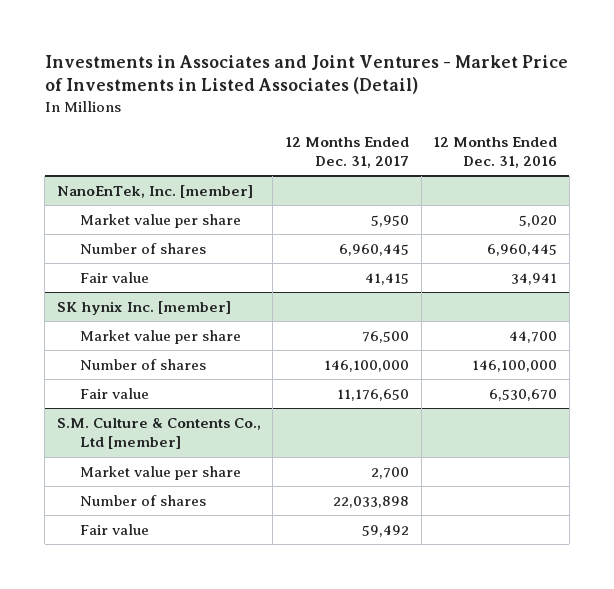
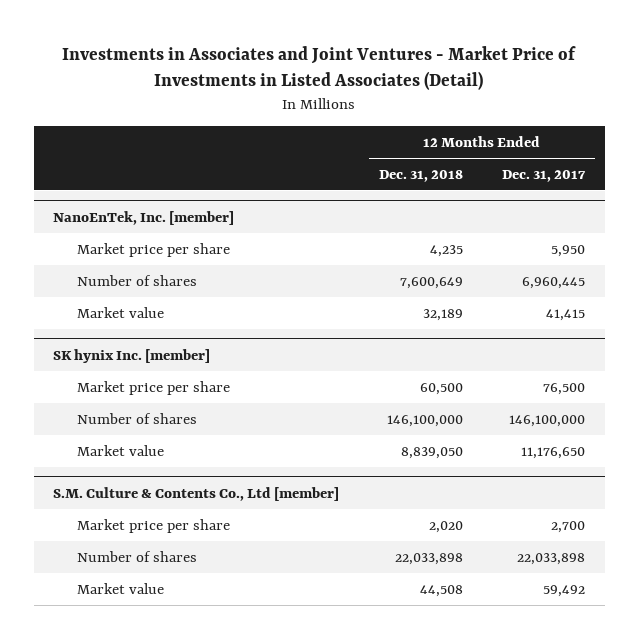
[433,136,558,168] 12 Months Ended Dec. 31, 2016 -> none
none -> [378,169,463,182] Dec. 31, 2018
[79,213,241,228] Market value per share -> [76,242,230,257] Market price per share
[79,271,149,283] Fair value -> [76,306,164,318] Market value
[79,329,241,344] Market value per share -> [76,380,230,395] Market price per share
[79,387,149,399] Fair value -> [76,444,164,456] Market value
[79,465,241,480] Market value per share -> [76,518,230,533] Market price per share
[79,523,149,535] Fair value -> [76,582,164,594] Market value

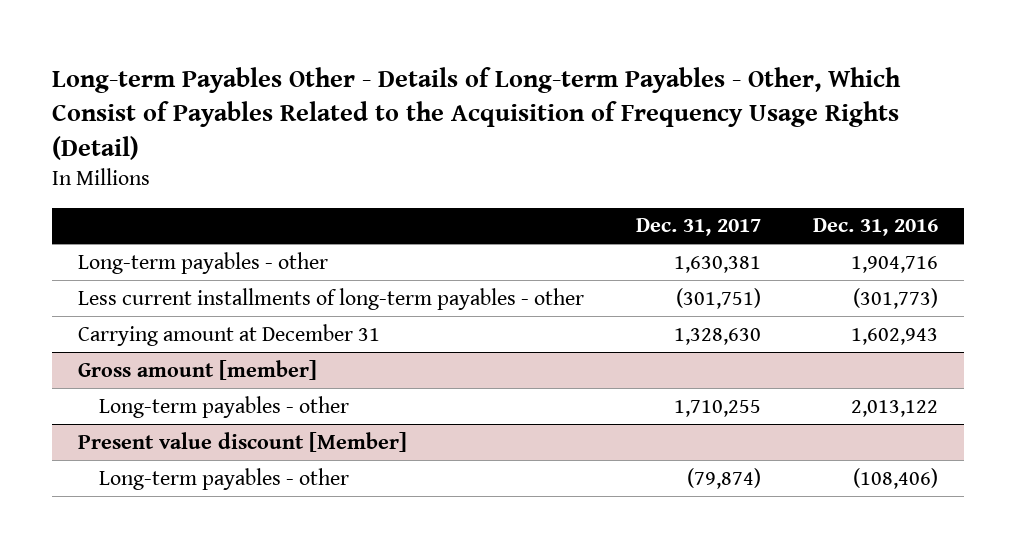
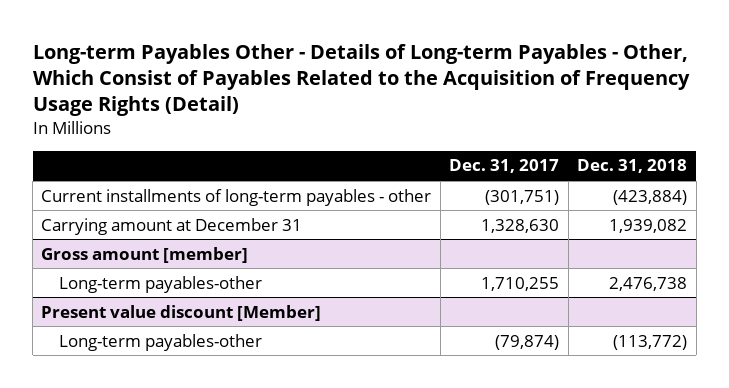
[813,218,939,237] Dec. 31, 2016 -> none
none -> [577,159,688,174] Dec. 31, 2018
[78,251,329,274] Long-term payables - other -> none
[78,287,585,310] Less current installments of long-term payables - other -> [41,188,432,206] Current installments of long-term payables - other
[98,395,349,418] Long-term payables - other -> [58,275,262,293] Long-term payables-other
[98,467,349,490] Long-term payables - other -> [58,333,262,351] Long-term payables-other

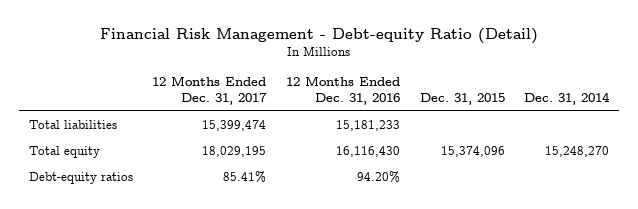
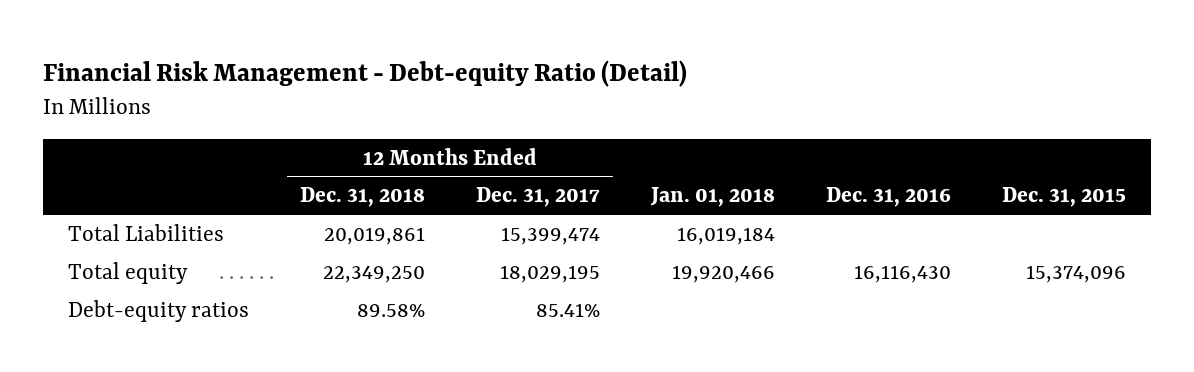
[285,76,400,106] 12 Months Ended Dec. 31, 2016 -> none
[524,92,611,106] Dec. 31, 2014 -> none
none -> [299,187,425,208] Dec. 31, 2018
none -> [649,187,775,208] Jan. 01, 2018
none -> [825,187,951,208] Dec. 31, 2016
[28,120,117,130] Total liabilities -> [67,223,224,241] Total Liabilities

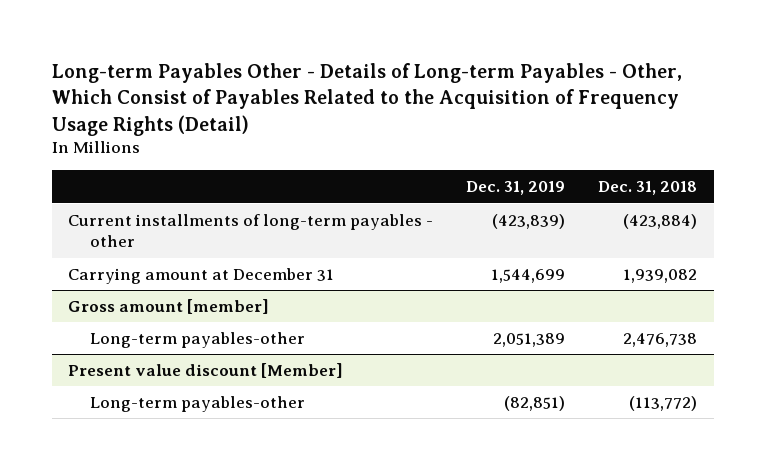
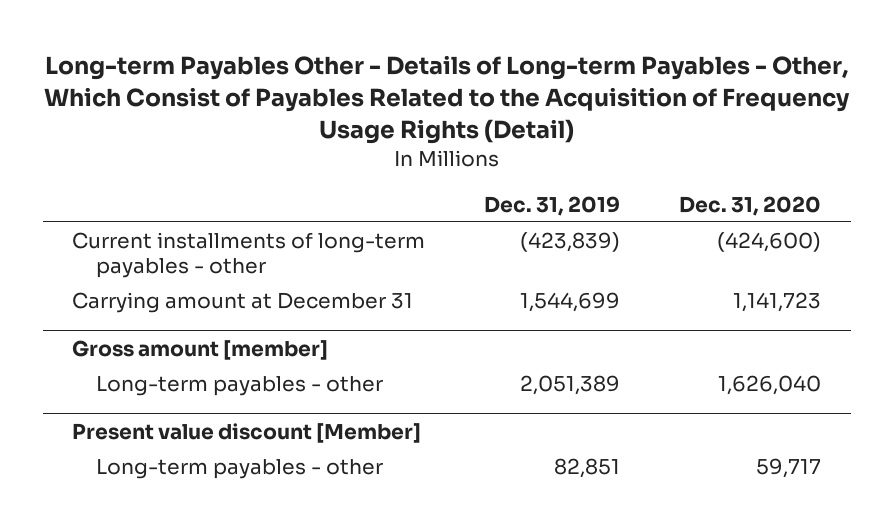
[598,181,698,196] Dec. 31, 2018 -> none
none -> [679,195,822,216] Dec. 31, 2020
[89,332,305,349] Long-term payables-other -> [96,376,384,397] Long-term payables - other
[89,396,305,413] Long-term payables-other -> [96,459,384,480] Long-term payables - other
[504,396,566,412] (82,851) -> [554,458,621,479] 82,851

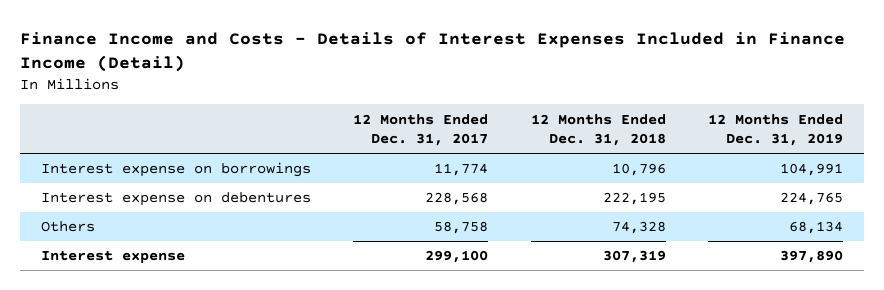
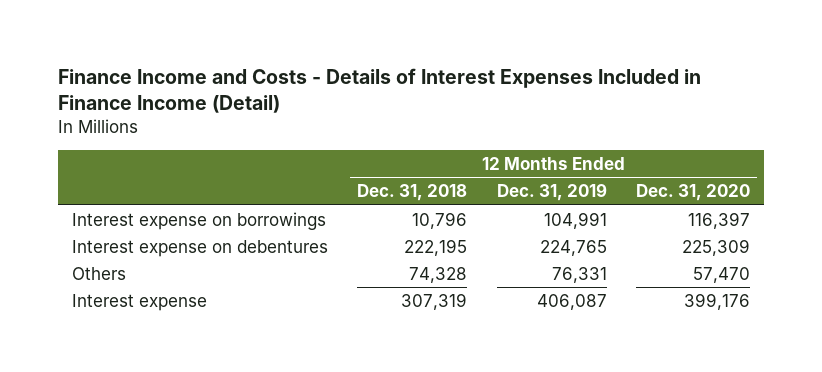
[353,113,489,147] 12 Months Ended Dec. 31, 2017 -> none
none -> [635,184,750,202] Dec. 31, 2020
[789,221,844,235] 68,134 -> [551,266,607,283] 76,331
[780,250,844,264] 397,890 -> [536,293,607,310] 406,087

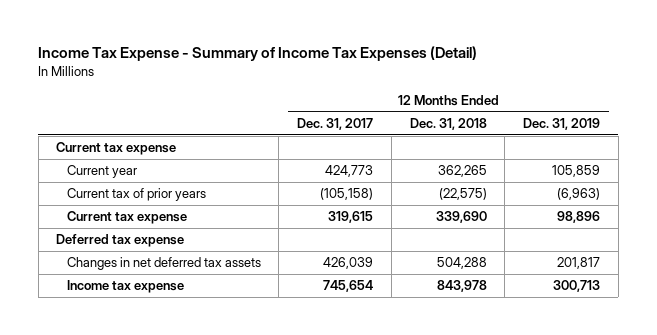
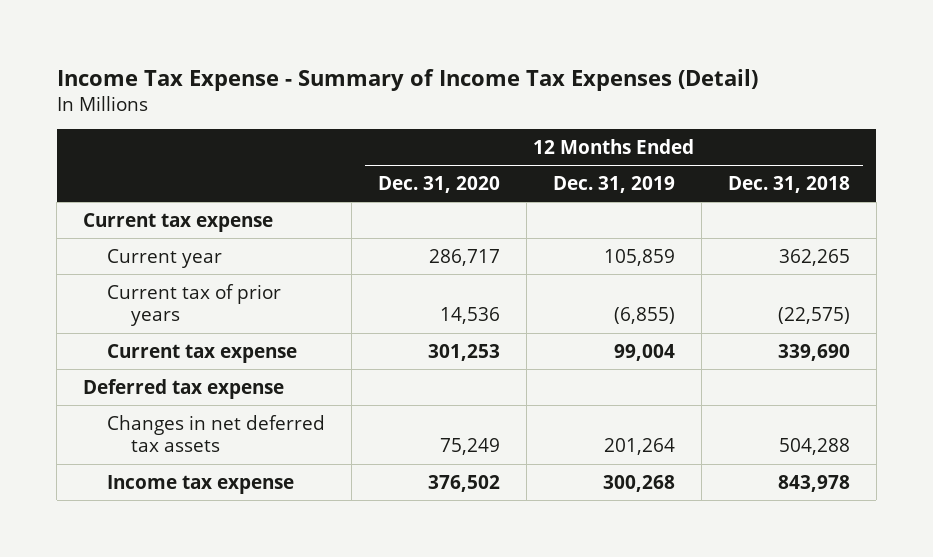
[297,117,374,130] Dec. 31, 2017 -> none
none -> [378,175,501,193] Dec. 31, 2020
[557,188,601,201] (6,963) -> [614,307,676,325] (6,855)
[557,211,601,224] 98,896 -> [614,343,676,361] 99,004
[557,257,601,270] 201,817 -> [604,438,676,456] 201,264
[553,280,601,293] 300,713 -> [603,474,676,492] 300,268

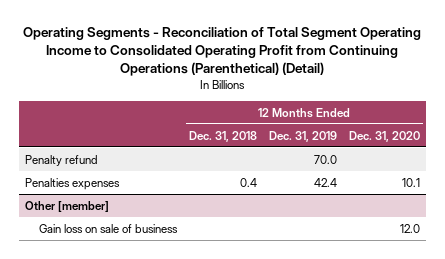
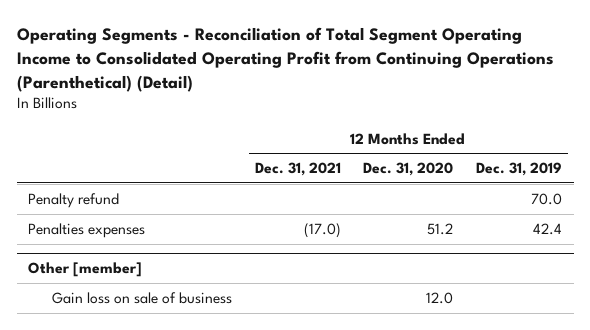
[188,130,257,142] Dec. 31, 2018 -> none
none -> [254,162,341,177] Dec. 31, 2021
[402,177,421,187] 10.1 -> [427,222,454,235] 51.2

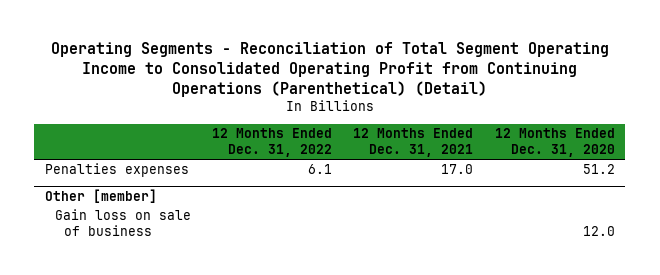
[476,162,563,177] Dec. 31, 2019 -> none
none -> [211,128,332,158] 12 Months Ended Dec. 31, 2022
[27,192,119,208] Penalty refund -> none
[303,222,341,238] (17.0) -> [441,164,474,175] 17.0

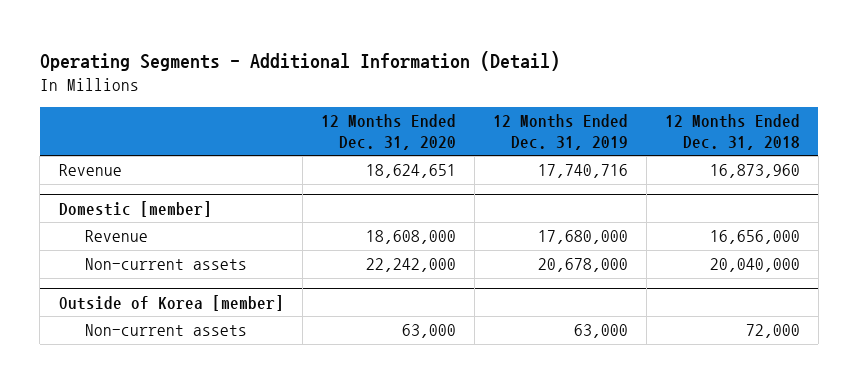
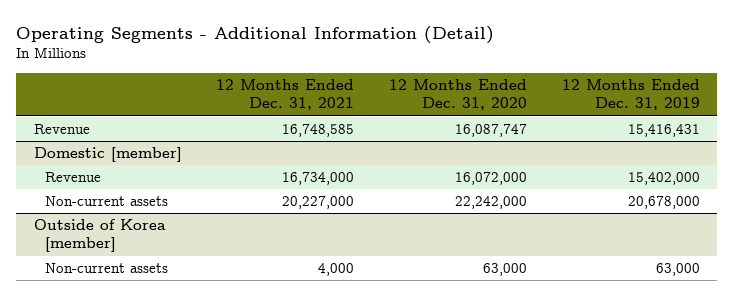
[664,114,800,150] 12 Months Ended Dec. 31, 2018 -> none
none -> [216,79,355,111] 12 Months Ended Dec. 31, 2021
[365,164,456,179] 18,624,651 -> [455,124,528,138] 16,087,747
[537,164,628,179] 17,740,716 -> [627,124,700,138] 15,416,431
[365,230,456,245] 18,608,000 -> [455,172,528,186] 16,072,000
[537,230,628,245] 17,680,000 -> [627,172,700,186] 15,402,000

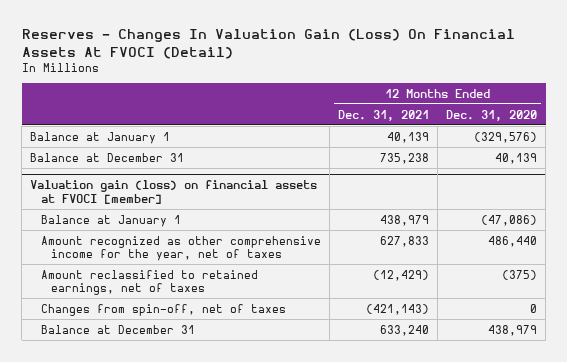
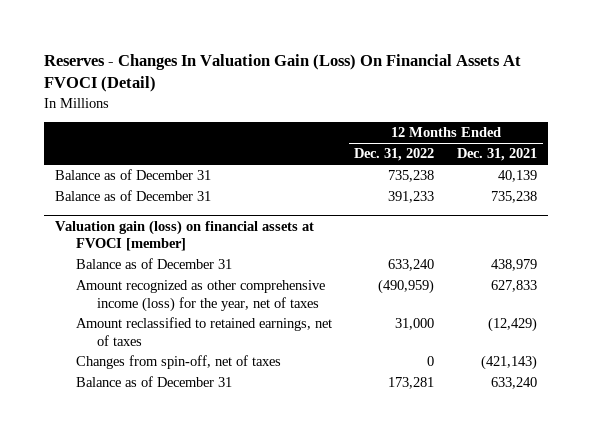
[446,109,538,121] Dec. 31, 2020 -> none
none -> [354,148,435,162] Dec. 31, 2022
[30,131,171,144] Balance at January 1 -> [54,169,211,181] Balance as of December 31
[30,152,185,162] Balance at December 31 -> [54,190,211,202] Balance as of December 31
[40,214,181,227] Balance at January 1 -> [75,258,232,270] Balance as of December 31
[40,235,321,262] Amount recognized as other comprehensive income for the year, net of taxes -> [75,280,325,312] Amount recognized as other comprehensive income (loss) for the year, net of taxes
[40,324,195,334] Balance at December 31 -> [75,376,232,388] Balance as of December 31

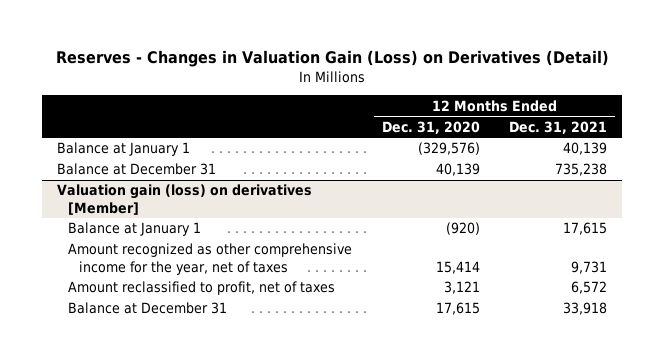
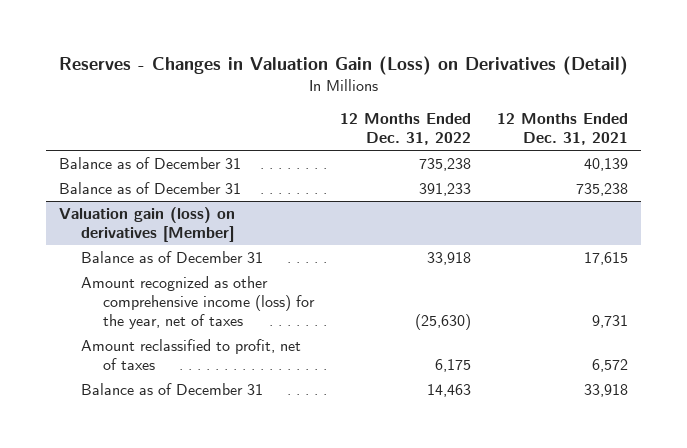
[381,120,480,134] Dec. 31, 2020 -> none
none -> [340,113,472,146] 12 Months Ended Dec. 31, 2022
[57,142,191,157] Balance at January 1 -> [59,156,242,169] Balance as of December 31
[57,163,217,176] Balance at December 31 -> [59,181,242,194] Balance as of December 31
[68,222,202,237] Balance at January 1 -> [81,250,264,263] Balance as of December 31
[68,243,353,275] Amount recognized as other comprehensive income for the year, net of taxes -> [81,275,315,329] Amount recognized as other comprehensive income (loss) for the year, net of taxes
[68,302,228,315] Balance at December 31 -> [81,382,264,395] Balance as of December 31

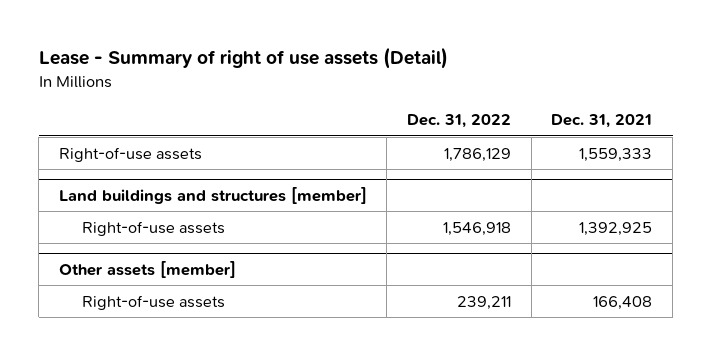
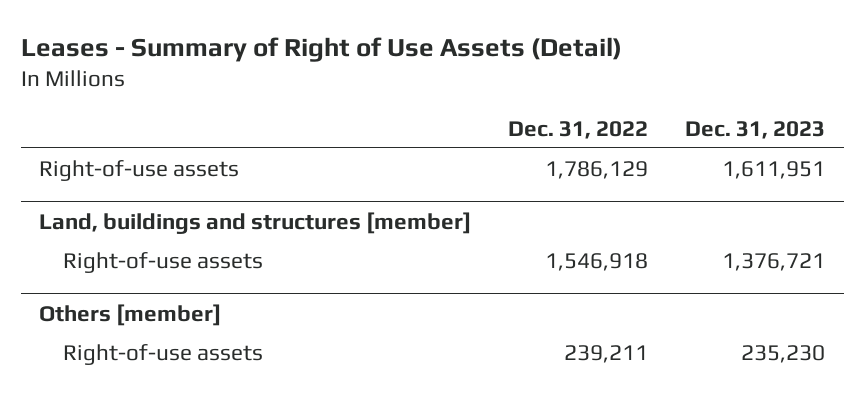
[38,47,448,70] Lease - Summary of right of use assets (Detail) -> [20,36,622,62] Leases - Summary of Right of Use Assets (Detail)
[551,114,653,129] Dec. 31, 2021 -> none
none -> [685,120,826,139] Dec. 31, 2023
[58,187,367,205] Land buildings and structures [member] -> [39,211,472,234] Land, buildings and structures [member]
[58,261,236,279] Other assets [member] -> [39,303,222,326] Others [member]

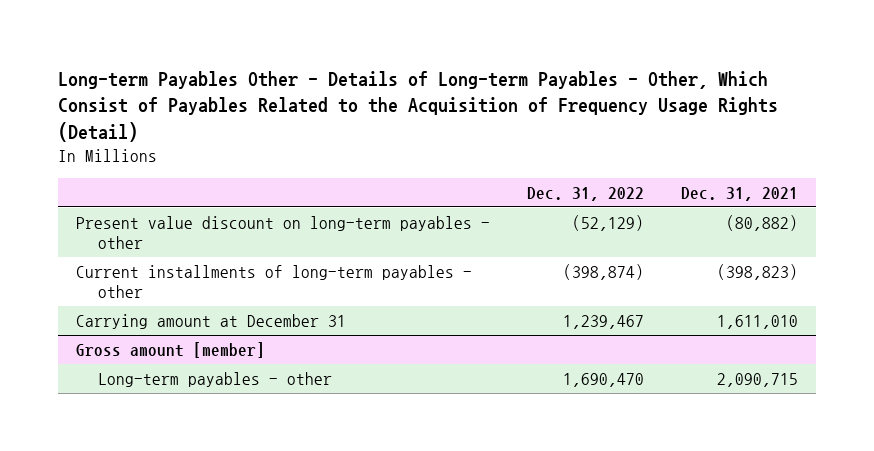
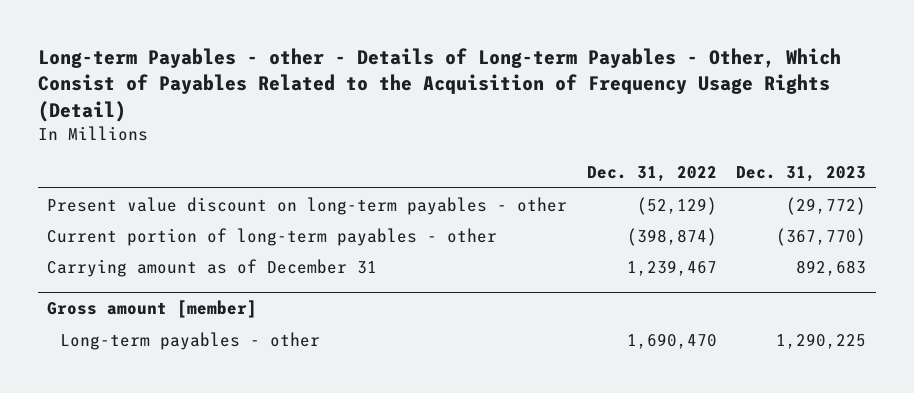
[57,70,778,142] Long-term Payables Other - Details of Long-term Payables - Other, Which Consist of Payables Related to the Acquisition of Frequency Usage Rights (Detail) -> [37,48,841,122] Long-term Payables - other - Details of Long-term Payables - Other, Which Consist of Payables Related to the Acquisition of Frequency Usage Rights (Detail)
[680,187,798,202] Dec. 31, 2021 -> none
none -> [736,166,867,183] Dec. 31, 2023
[76,264,473,299] Current installments of long-term payables - other -> [47,227,498,246] Current portion of long-term payables - other
[76,313,347,329] Carrying amount at December 31 -> [47,258,378,277] Carrying amount as of December 31

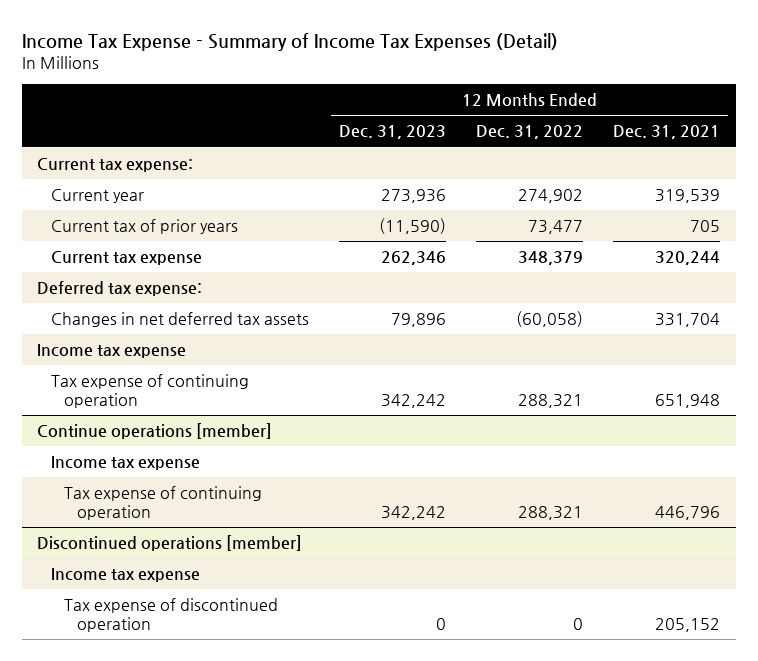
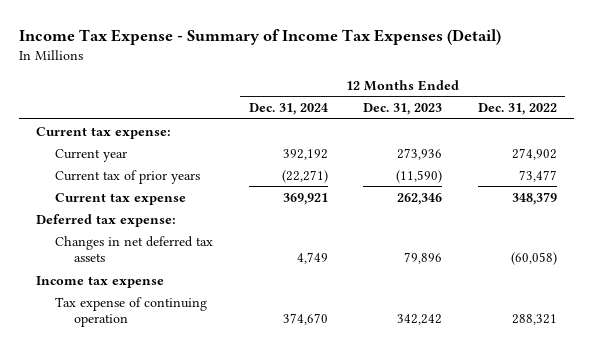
[613,125,721,140] Dec. 31, 2021 -> none
none -> [248,103,328,116] Dec. 31, 2024
[37,423,273,440] Continue operations [member] -> none
[50,456,200,471] Income tax expense -> none
[63,486,262,521] Tax expense of continuing operation -> none
[37,535,303,552] Discontinued operations [member] -> none
[50,568,200,583] Income tax expense -> none
[63,598,278,633] Tax expense of discontinued operation -> none

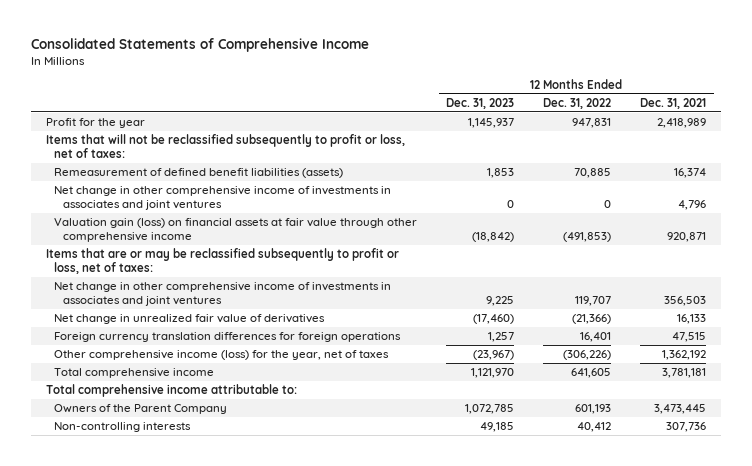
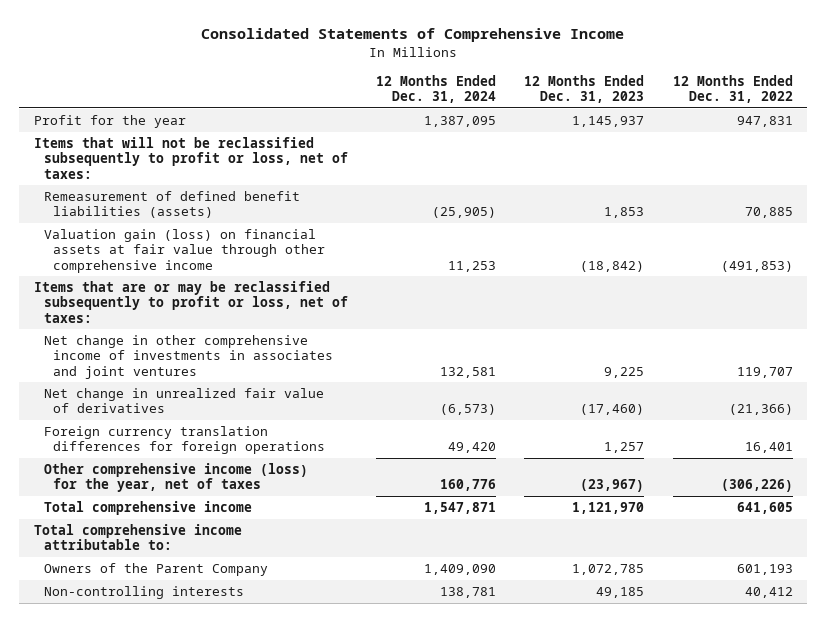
[640,97,707,109] Dec. 31, 2021 -> none
none -> [375,74,496,103] 12 Months Ended Dec. 31, 2024
[54,185,392,210] Net change in other comprehensive income of investments in associates and joint ventures -> none

